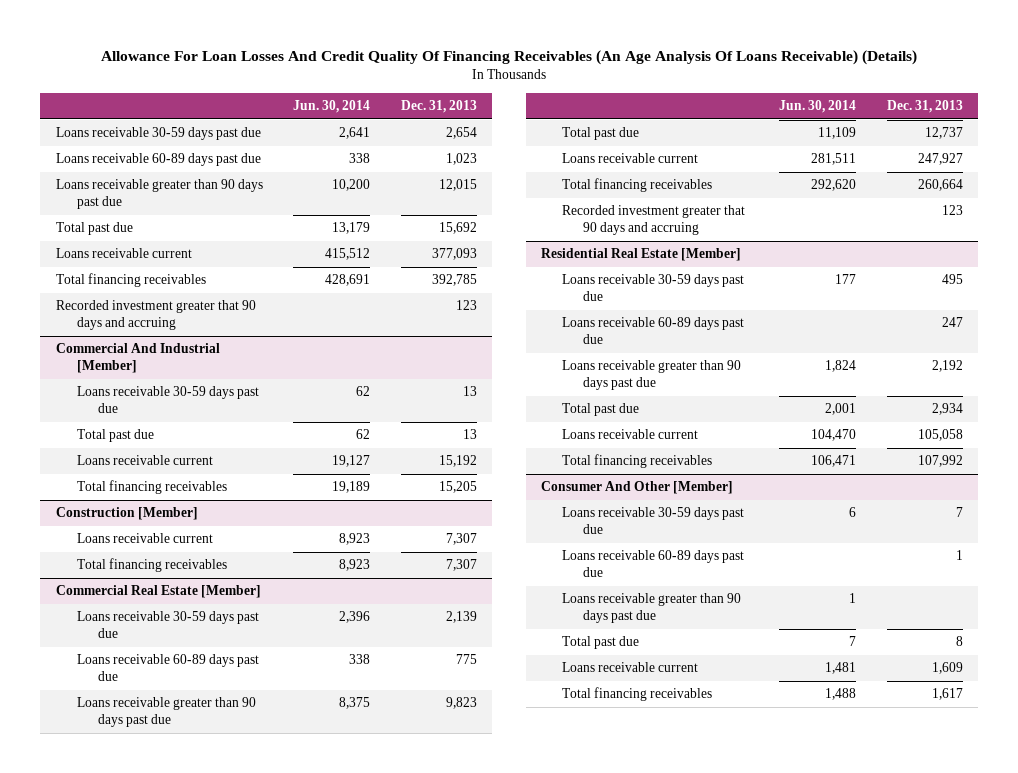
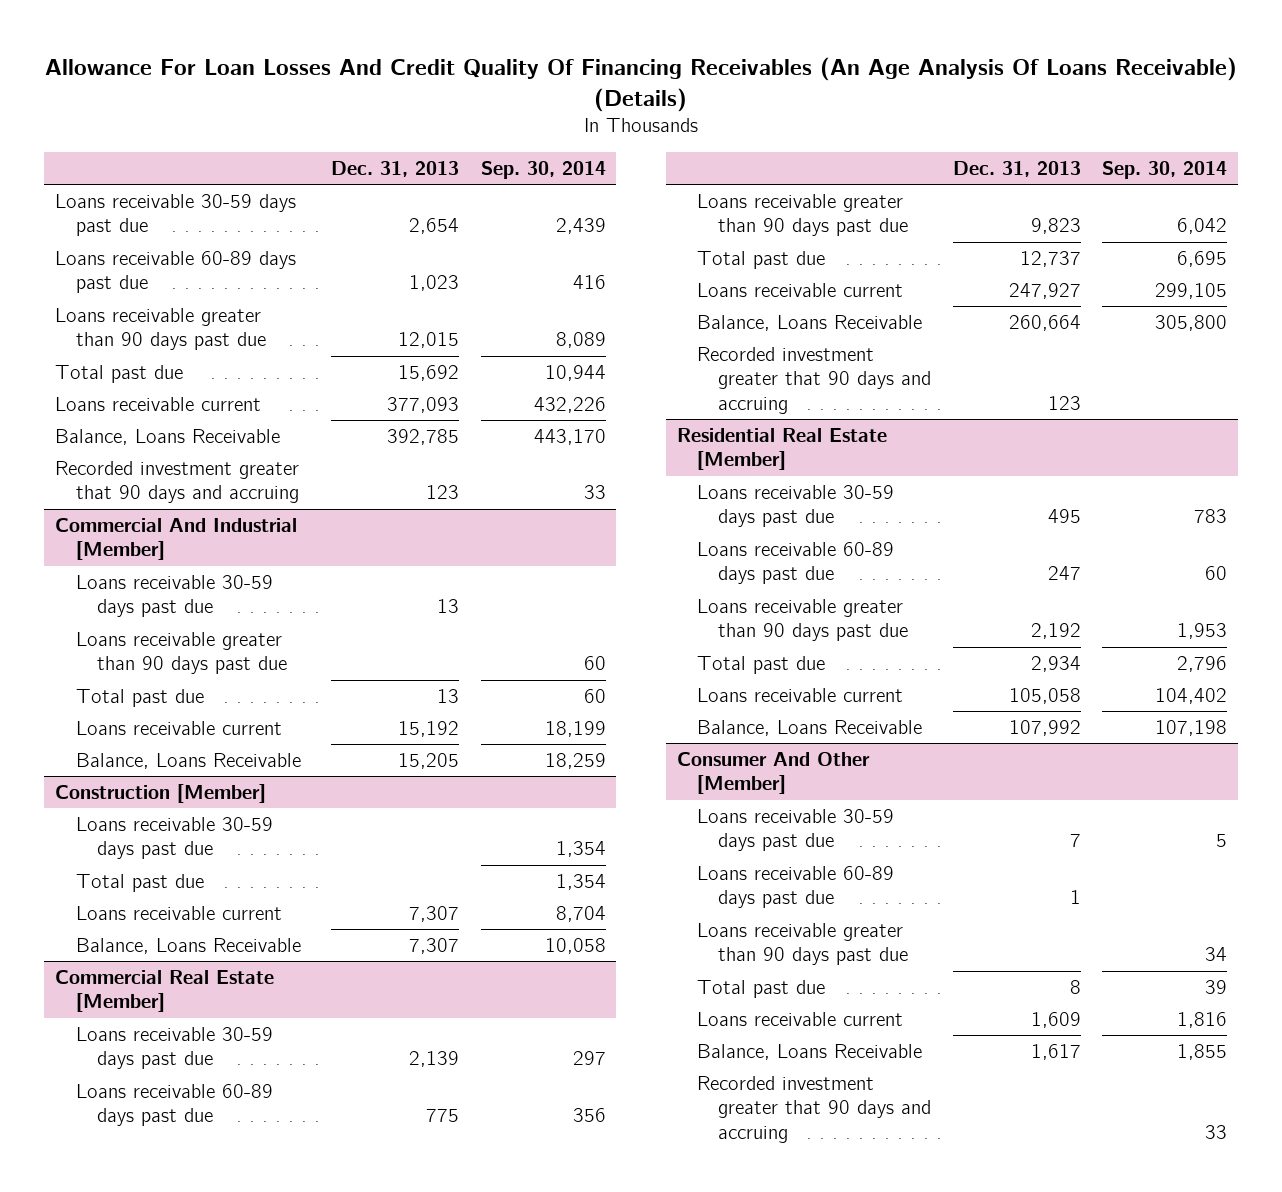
[293,100,371,114] Jun. 30, 2014 -> none
none -> [480,160,606,179] Sep. 30, 2014
[55,273,206,288] Total financing receivables -> [55,428,281,445] Balance, Loans Receivable
none -> [75,631,287,675] Loans receivable greater than 90 days past due
[76,480,227,495] Total financing receivables -> [75,752,301,769] Balance, Loans Receivable
none -> [75,816,273,860] Loans receivable 30-59 days past due
none -> [75,873,204,892] Total past due
[76,558,227,573] Total financing receivables -> [75,937,301,954] Balance, Loans Receivable
[562,178,713,193] Total financing receivables -> [697,314,923,331] Balance, Loans Receivable
[562,454,713,469] Total financing receivables -> [697,719,923,736] Balance, Loans Receivable
[562,687,713,702] Total financing receivables -> [697,1043,923,1060] Balance, Loans Receivable
none -> [697,1075,932,1143] Recorded investment greater that 90 days and accruing

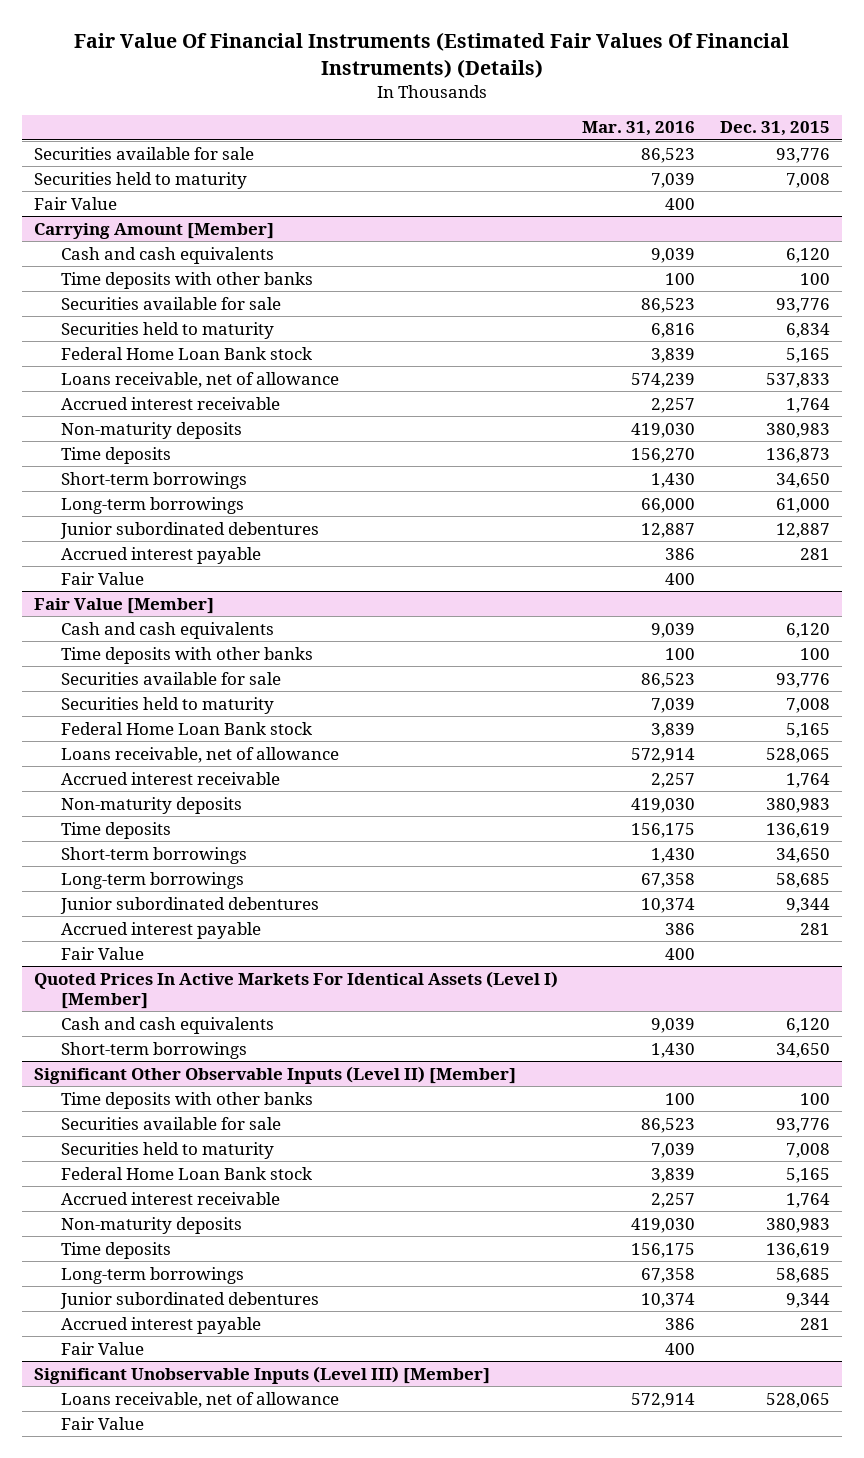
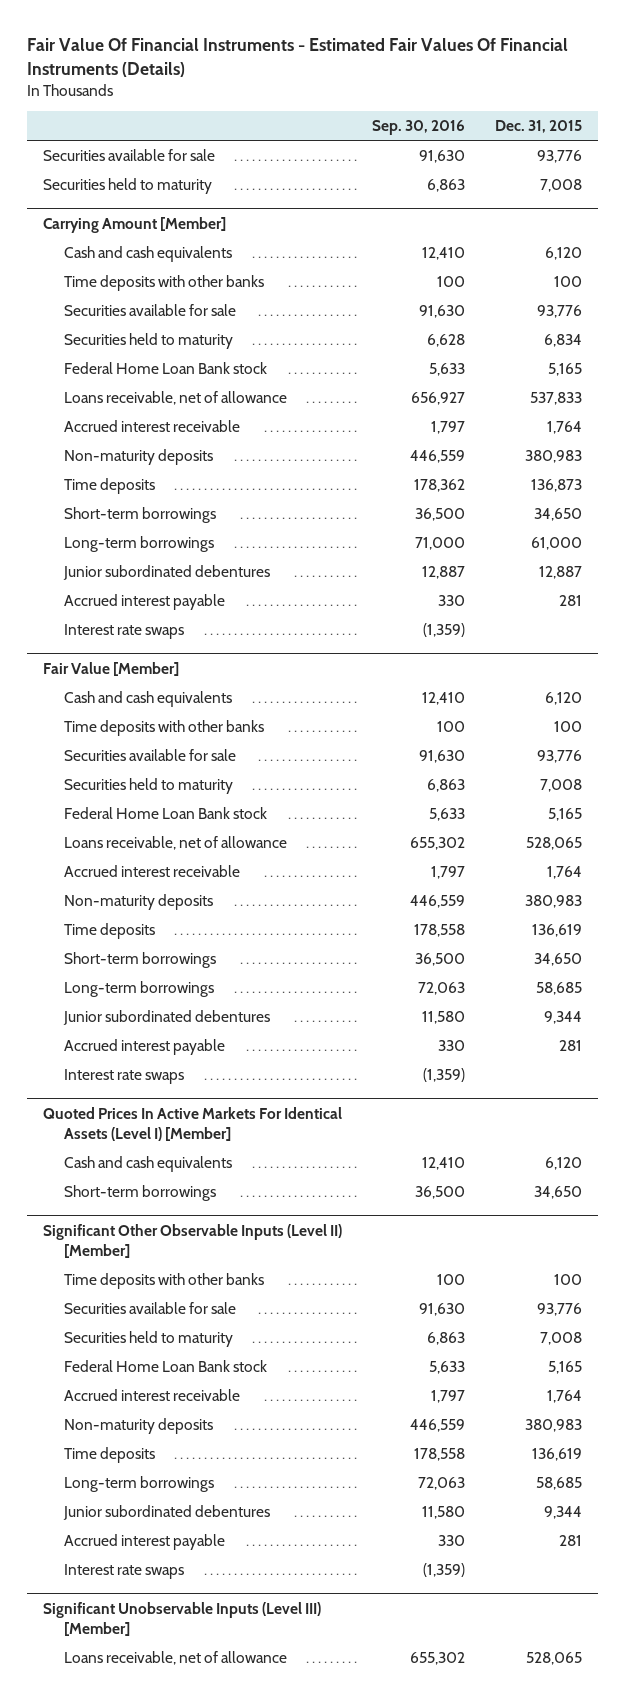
[73,32,789,78] Fair Value Of Financial Instruments (Estimated Fair Values Of Financial Instruments) (Details) -> [27,38,569,78] Fair Value Of Financial Instruments - Estimated Fair Values Of Financial Instruments (Details)
[582,121,696,137] Mar. 31, 2016 -> none
none -> [372,119,466,135] Sep. 30, 2016
[34,196,118,210] Fair Value -> none
[60,571,144,585] Fair Value -> [64,623,185,639] Interest rate swaps
[60,946,144,960] Fair Value -> [64,1068,185,1084] Interest rate swaps
[60,1341,144,1355] Fair Value -> [64,1563,185,1579] Interest rate swaps
[60,1416,144,1430] Fair Value -> none

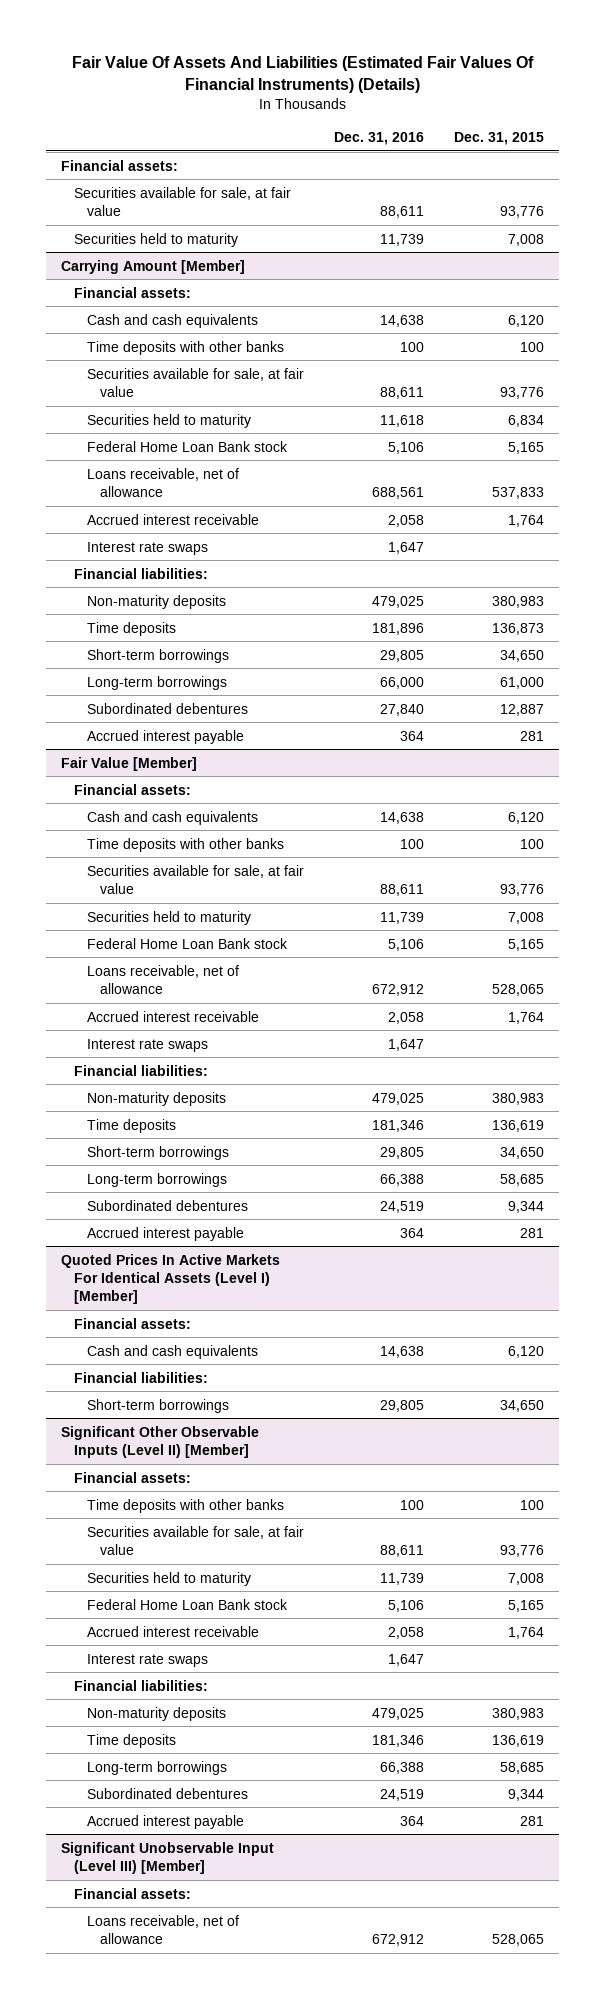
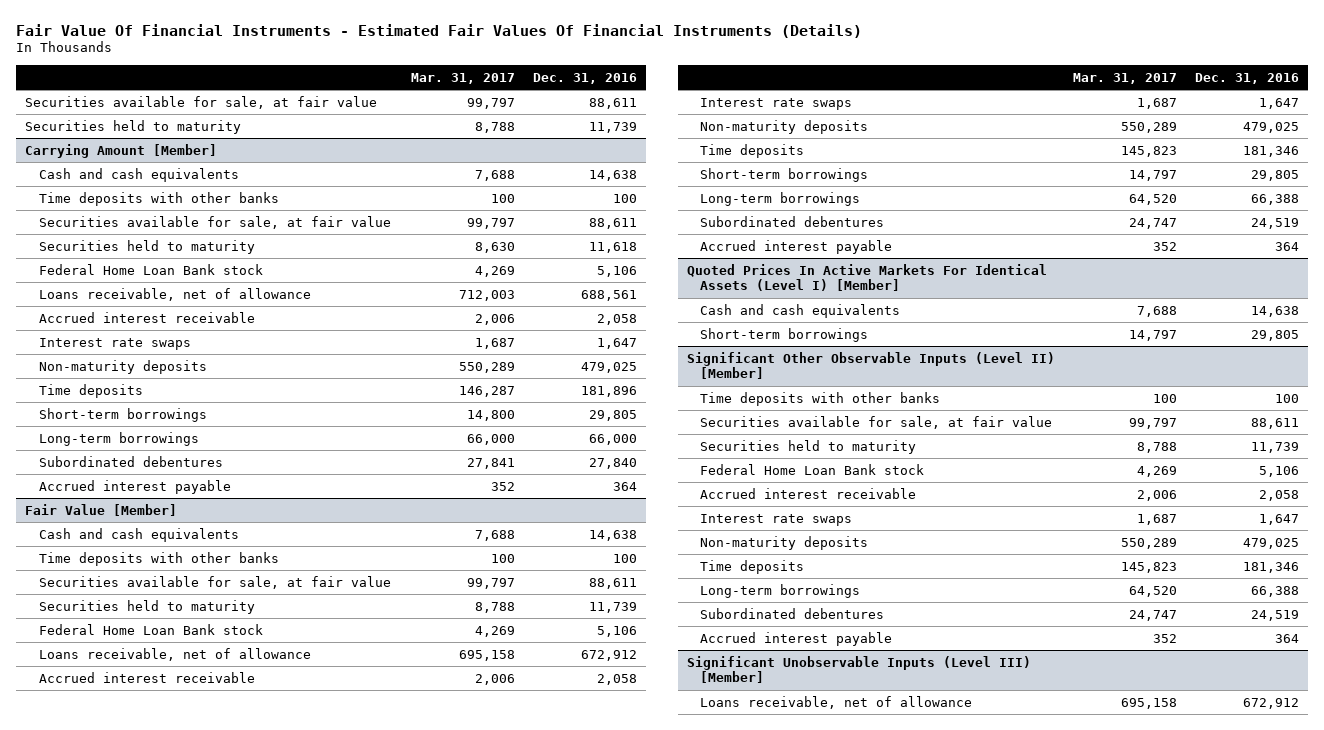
[71,56,534,94] Fair Value Of Assets And Liabilities (Estimated Fair Values Of Financial Instruments) (Details) -> [16,23,863,38] Fair Value Of Financial Instruments - Estimated Fair Values Of Financial Instruments (Details)
[453,131,544,145] Dec. 31, 2015 -> none
none -> [411,72,516,84] Mar. 31, 2017
[61,159,179,171] Financial assets: -> none
[74,286,192,298] Financial assets: -> none
[74,567,209,579] Financial liabilities: -> none
[74,783,192,795] Financial assets: -> none
[74,1064,209,1076] Financial liabilities: -> none
[74,1317,192,1329] Financial assets: -> none
[74,1371,209,1383] Financial liabilities: -> none
[74,1471,192,1483] Financial assets: -> none
[74,1679,209,1691] Financial liabilities: -> none
[74,1887,192,1899] Financial assets: -> none
[61,1841,275,1874] Significant Unobservable Input (Level III) [Member] -> [686,655,1031,684] Significant Unobservable Inputs (Level III) [Member]

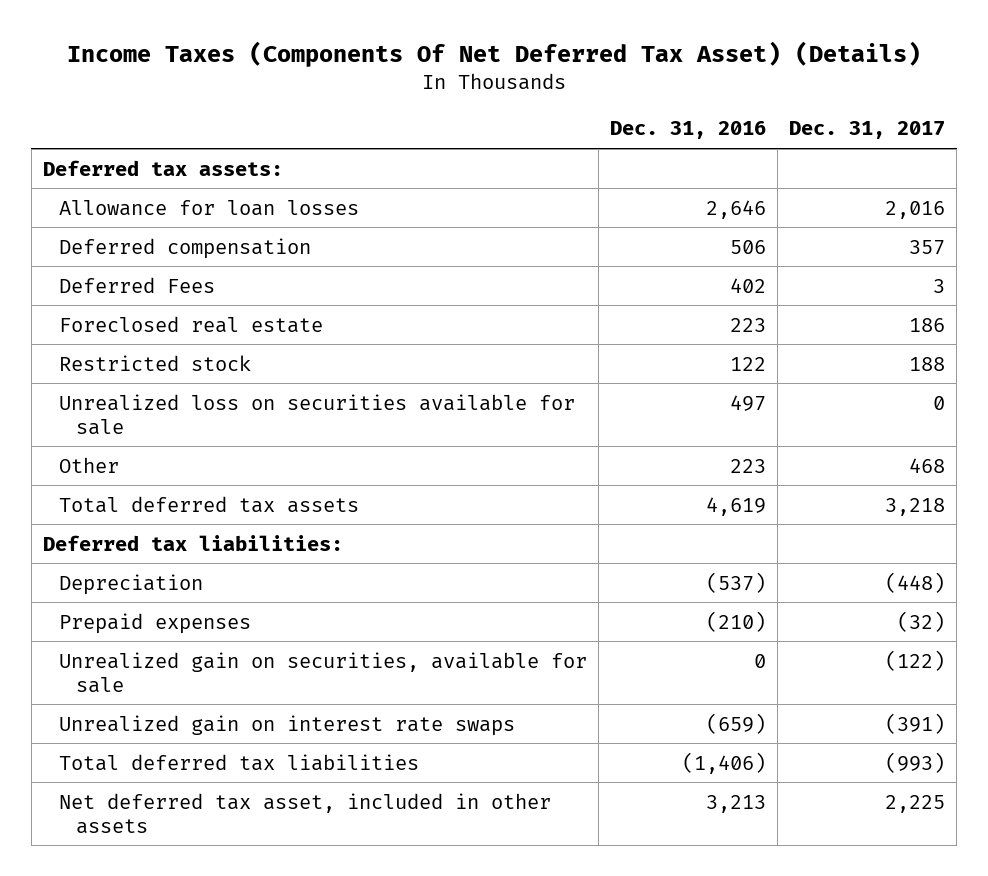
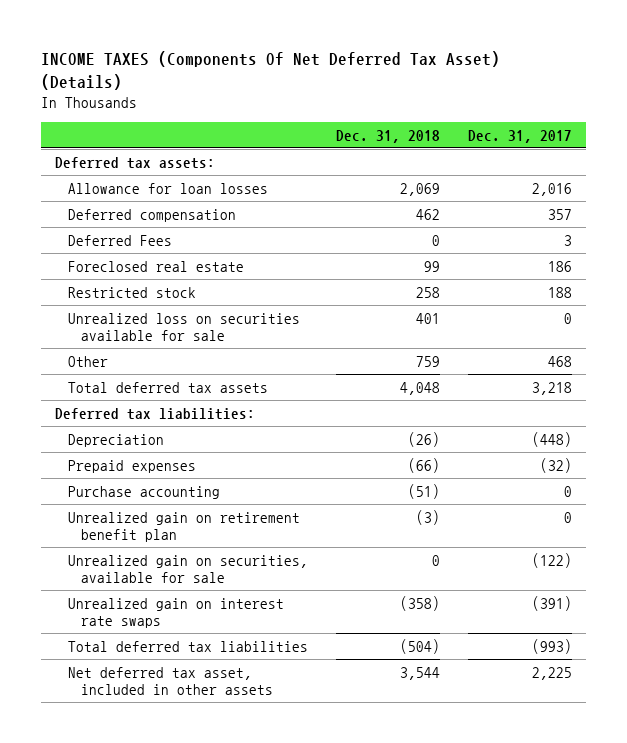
[67,41,922,68] Income Taxes (Components Of Net Deferred Tax Asset) (Details) -> [41,51,501,91] INCOME TAXES (Components Of Net Deferred Tax Asset) (Details)
[610,121,767,140] Dec. 31, 2016 -> none
none -> [336,129,441,143] Dec. 31, 2018
none -> [68,485,221,499] Purchase accounting
none -> [68,511,301,543] Unrealized gain on retirement benefit plan

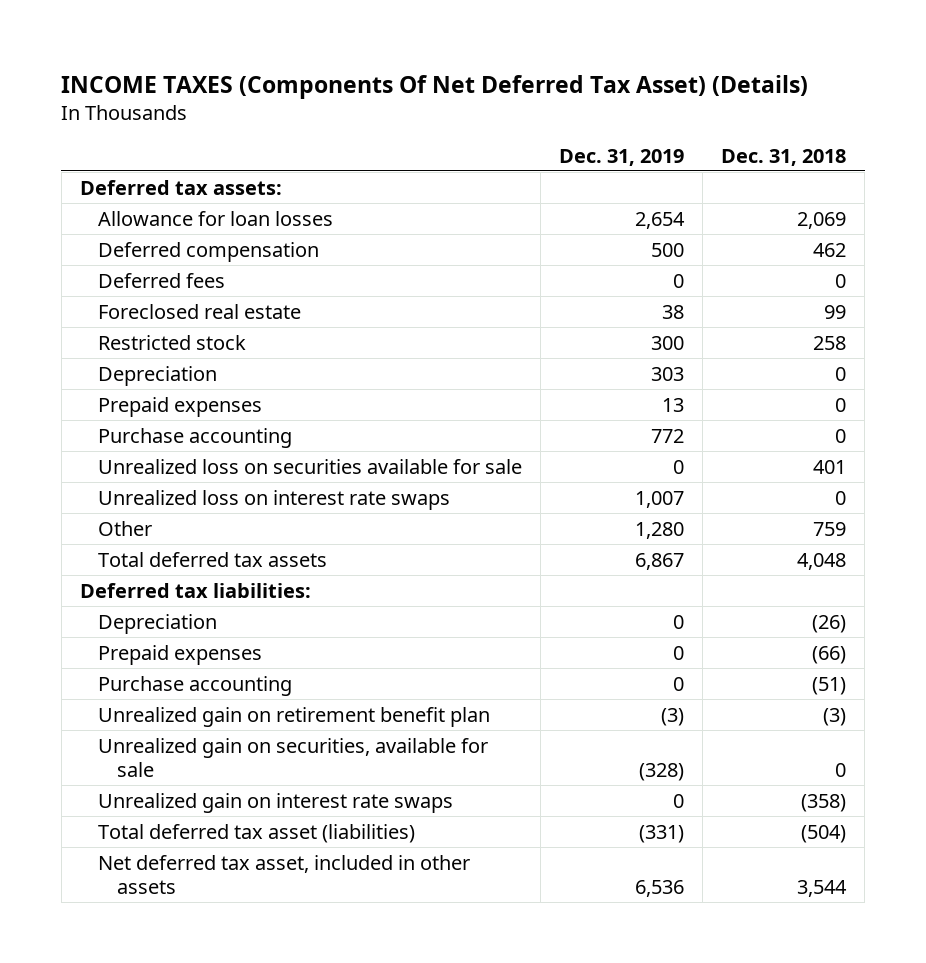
[468,129,573,143] Dec. 31, 2017 -> none
none -> [559,148,685,166] Dec. 31, 2019
[68,234,173,246] Deferred Fees -> [98,272,226,288] Deferred fees
none -> [98,365,218,386] Depreciation
none -> [98,396,263,417] Prepaid expenses
none -> [98,427,293,448] Purchase accounting
none -> [98,489,451,510] Unrealized loss on interest rate swaps
[68,640,309,652] Total deferred tax liabilities -> [98,823,416,843] Total deferred tax asset (liabilities)

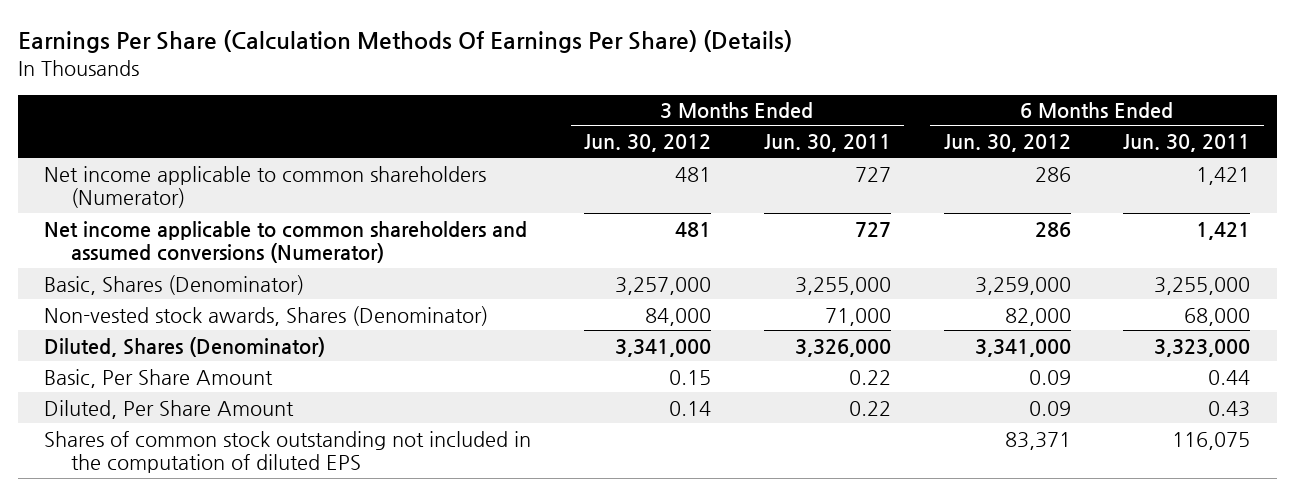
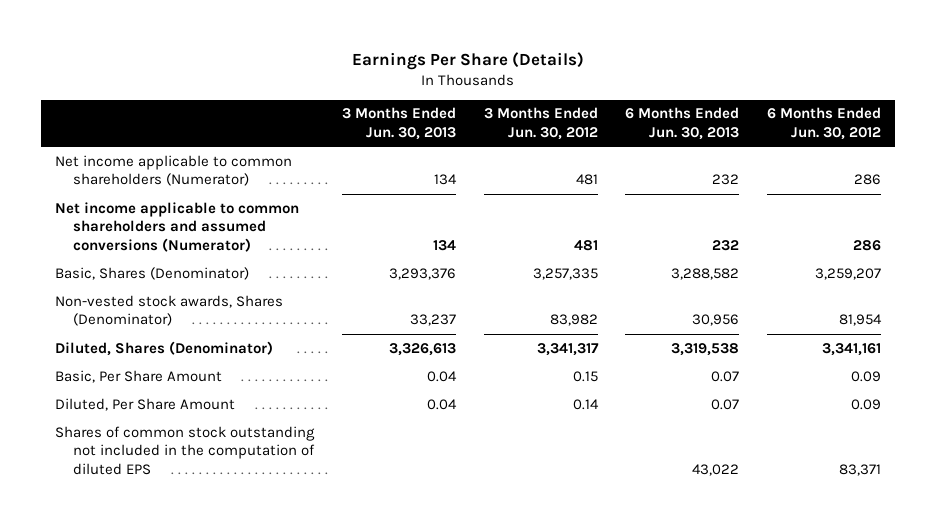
[17,30,792,54] Earnings Per Share (Calculation Methods Of Earnings Per Share) (Details) -> [352,51,585,70] Earnings Per Share (Details)
[763,134,891,153] Jun. 30, 2011 -> none
[1123,134,1251,153] Jun. 30, 2011 -> none
none -> [341,107,456,140] 3 Months Ended Jun. 30, 2013
none -> [625,107,740,140] 6 Months Ended Jun. 30, 2013
[614,276,711,295] 3,257,000 -> [532,267,598,280] 3,257,335
[974,276,1071,295] 3,259,000 -> [815,267,882,280] 3,259,207
[644,307,711,326] 84,000 -> [549,314,598,327] 83,982
[1004,307,1071,326] 82,000 -> [839,314,883,327] 81,954
[614,338,711,357] 3,341,000 -> [536,342,599,356] 3,341,317
[974,338,1071,357] 3,341,000 -> [822,342,882,356] 3,341,161

